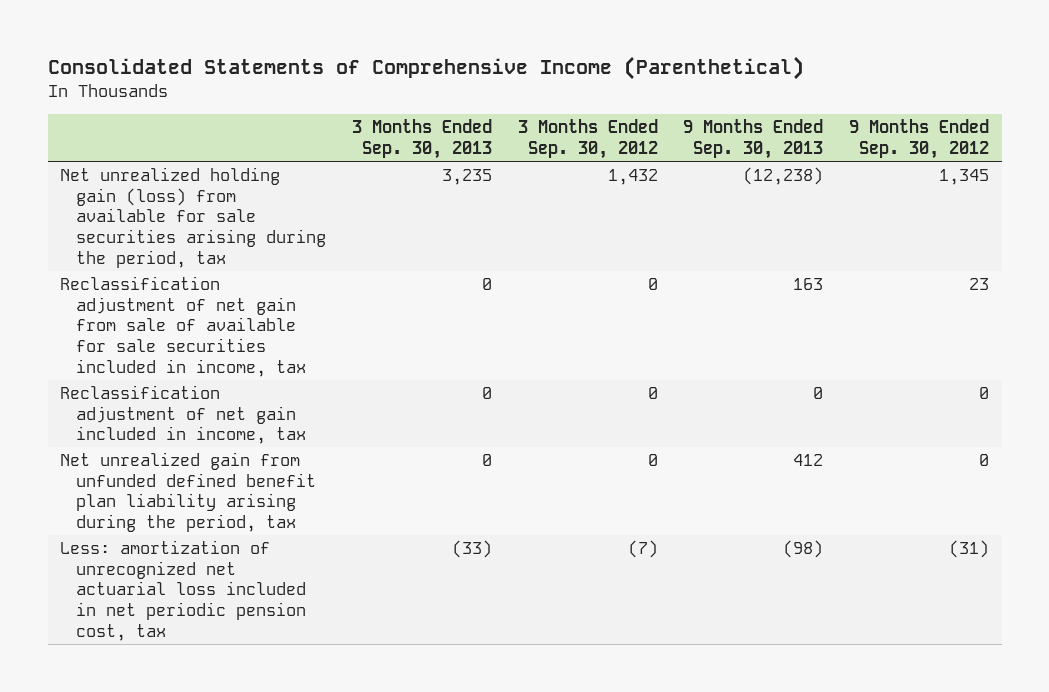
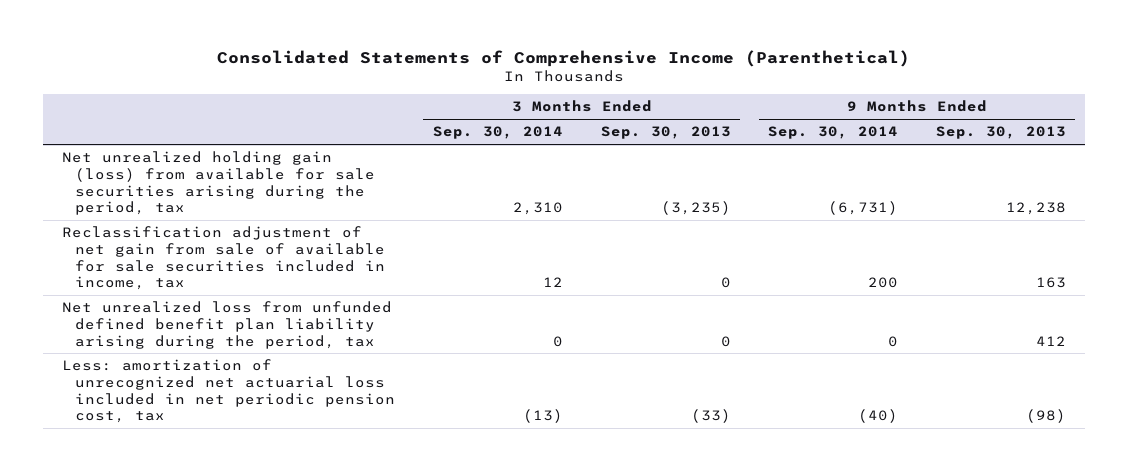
[517,119,658,160] 3 Months Ended Sep. 30, 2012 -> none
[848,119,989,160] 9 Months Ended Sep. 30, 2012 -> none
none -> [432,126,563,140] Sep. 30, 2014
none -> [768,126,899,140] Sep. 30, 2014
[441,169,492,186] 3,235 -> [660,201,731,216] (3,235)
[743,167,824,186] (12,238) -> [1006,202,1067,216] 12,238
[60,385,307,445] Reclassification adjustment of net gain included in income, tax -> none
[60,452,317,532] Net unrealized gain from unfunded defined benefit plan liability arising during the period, tax -> [61,301,392,349] Net unrealized loss from unfunded defined benefit plan liability arising during the period, tax

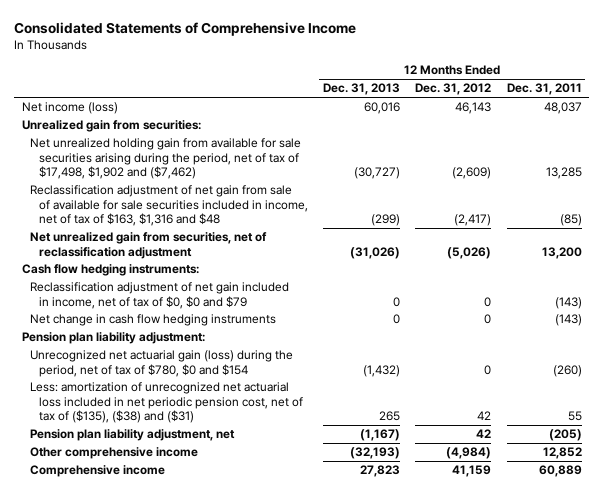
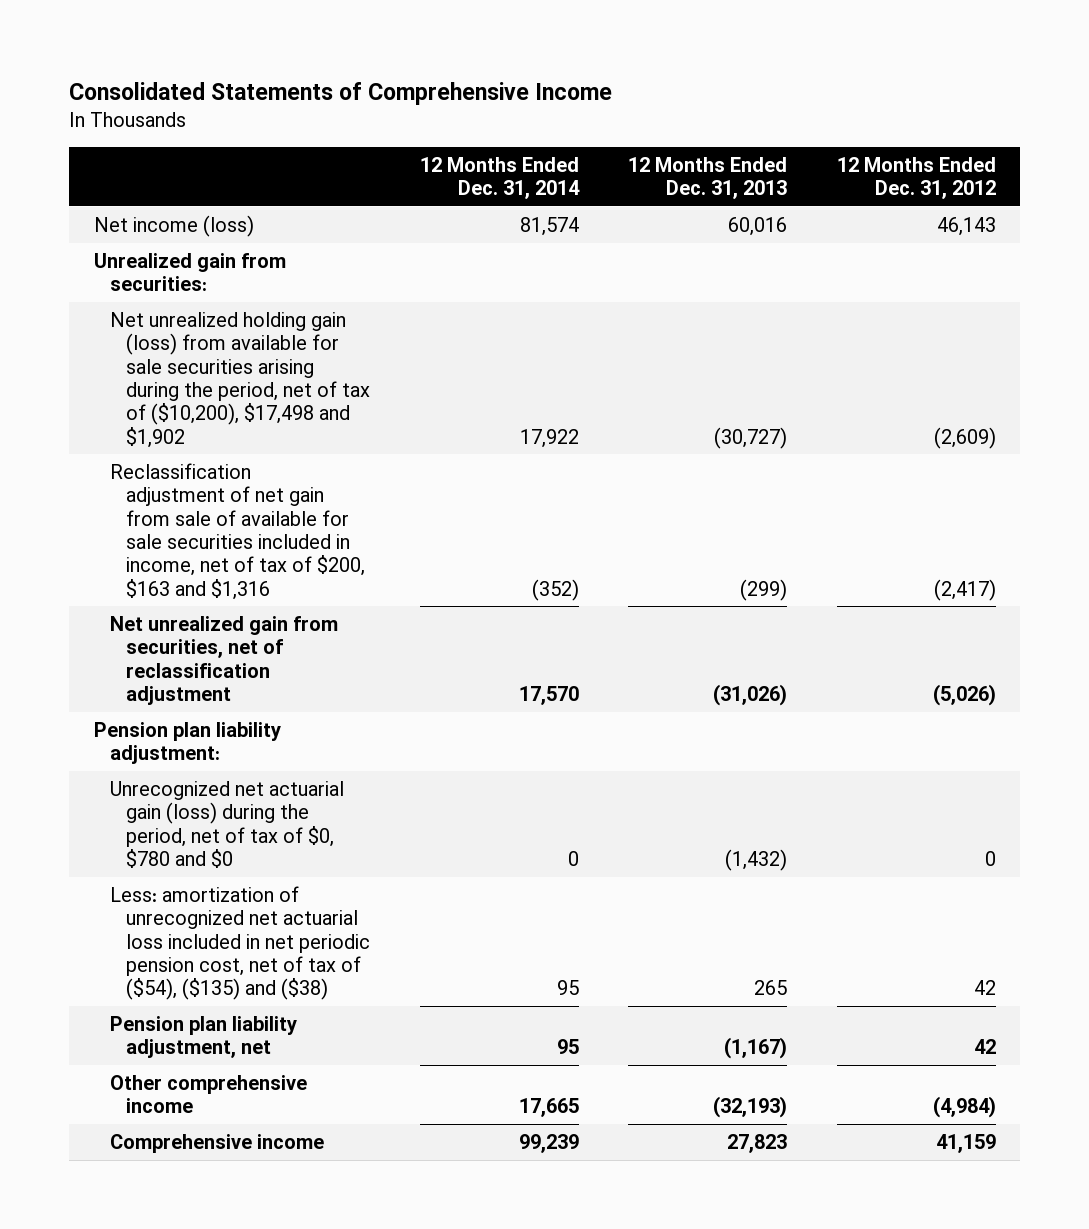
[506,83,582,96] Dec. 31, 2011 -> none
none -> [419,156,580,200] 12 Months Ended Dec. 31, 2014
[30,138,302,180] Net unrealized holding gain from available for sale securities arising during the period, net of tax of $17,498, $1,902 and ($7,462) -> [110,311,371,448] Net unrealized holding gain (loss) from available for sale securities arising during the period, net of tax of ($10,200), $17,498 and $1,902
[30,185,309,227] Reclassification adjustment of net gain from sale of available for sale securities included in income, net of tax of $163, $1,316 and $48 -> [110,462,366,600] Reclassification adjustment of net gain from sale of available for sale securities included in income, net of tax of $200, $163 and $1,316
[21,264,199,277] Cash flow hedging instruments: -> none
[30,282,290,309] Reclassification adjustment of net gain included in income, net of tax of $0, $0 and $79 -> none
[30,314,277,327] Net change in cash flow hedging instruments -> none
[30,350,294,377] Unrecognized net actuarial gain (loss) during the period, net of tax of $780, $0 and $154 -> [110,780,345,868] Unrecognized net actuarial gain (loss) during the period, net of tax of $0, $780 and $0
[30,382,304,424] Less: amortization of unrecognized net actuarial loss included in net periodic pension cost, net of tax of ($135), ($38) and ($31) -> [110,885,371,1001] Less: amortization of unrecognized net actuarial loss included in net periodic pension cost, net of tax of ($54), ($135) and ($38)

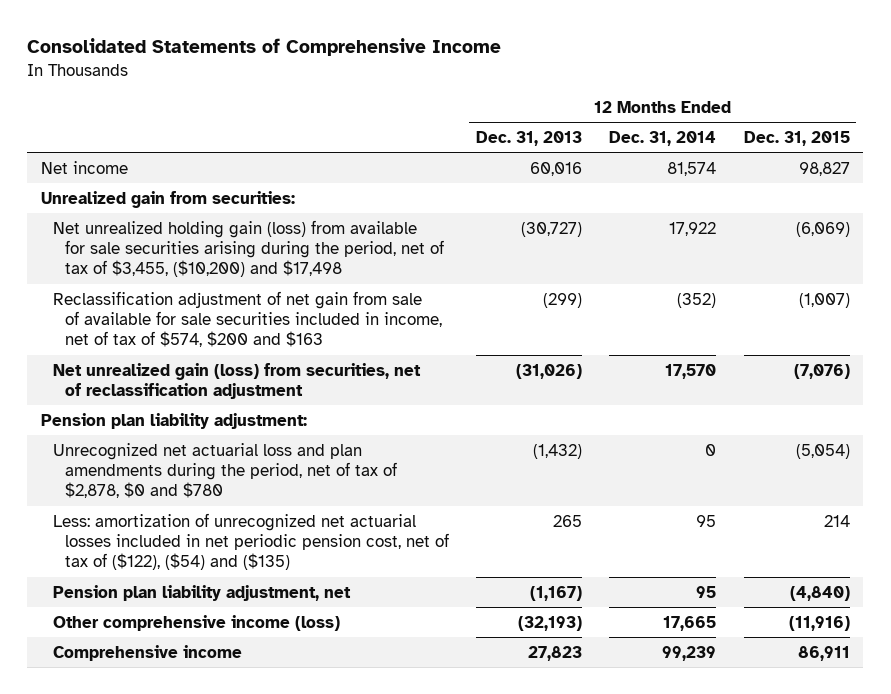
[836,156,996,200] 12 Months Ended Dec. 31, 2012 -> none
none -> [743,130,850,146] Dec. 31, 2015
[93,214,254,237] Net income (loss) -> [41,160,129,174] Net income
[110,311,371,448] Net unrealized holding gain (loss) from available for sale securities arising during the period, net of tax of ($10,200), $17,498 and $1,902 -> [52,219,444,278] Net unrealized holding gain (loss) from available for sale securities arising during the period, net of tax of $3,455, ($10,200) and $17,498
[110,462,366,600] Reclassification adjustment of net gain from sale of available for sale securities included in income, net of tax of $200, $163 and $1,316 -> [52,290,442,348] Reclassification adjustment of net gain from sale of available for sale securities included in income, net of tax of $574, $200 and $163
[110,615,339,705] Net unrealized gain from securities, net of reclassification adjustment -> [52,362,421,399] Net unrealized gain (loss) from securities, net of reclassification adjustment
[110,780,345,868] Unrecognized net actuarial gain (loss) during the period, net of tax of $0, $780 and $0 -> [52,442,397,499] Unrecognized net actuarial loss and plan amendments during the period, net of tax of $2,878, $0 and $780
[110,885,371,1001] Less: amortization of unrecognized net actuarial loss included in net periodic pension cost, net of tax of ($54), ($135) and ($38) -> [52,512,449,571] Less: amortization of unrecognized net actuarial losses included in net periodic pension cost, net of tax of ($122), ($54) and ($135)
[110,1074,308,1114] Other comprehensive income -> [52,614,340,631] Other comprehensive income (loss)

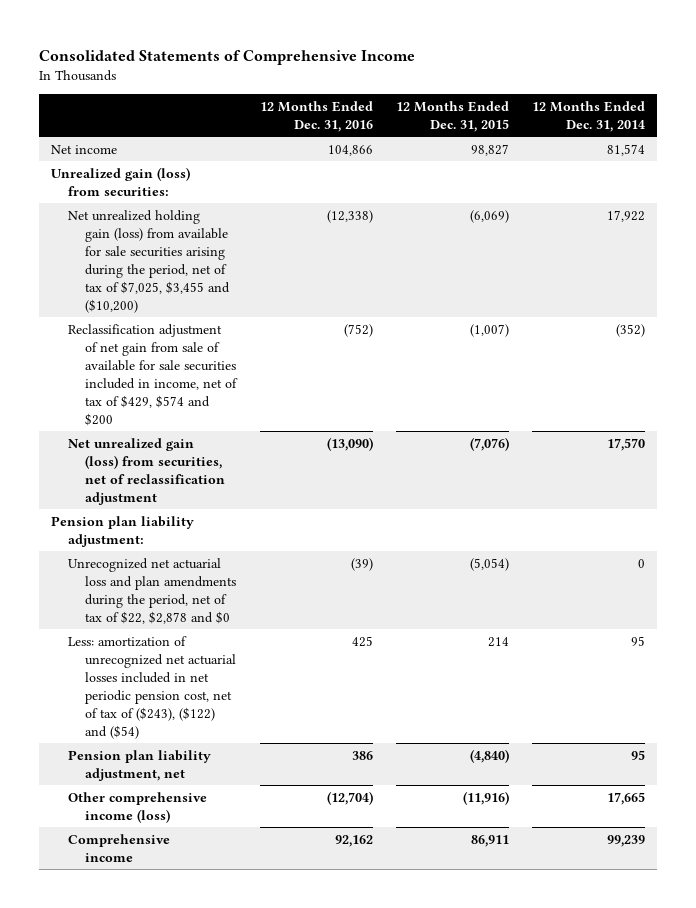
[476,130,583,146] Dec. 31, 2013 -> none
none -> [259,100,373,132] 12 Months Ended Dec. 31, 2016
[41,190,296,208] Unrealized gain from securities: -> [50,166,190,196] Unrealized gain (loss) from securities:
[52,219,444,278] Net unrealized holding gain (loss) from available for sale securities arising during the period, net of tax of $3,455, ($10,200) and $17,498 -> [67,209,231,313] Net unrealized holding gain (loss) from available for sale securities arising during the period, net of tax of $7,025, $3,455 and ($10,200)
[52,290,442,348] Reclassification adjustment of net gain from sale of available for sale securities included in income, net of tax of $574, $200 and $163 -> [67,323,239,426] Reclassification adjustment of net gain from sale of available for sale securities included in income, net of tax of $429, $574 and $200
[52,442,397,499] Unrecognized net actuarial loss and plan amendments during the period, net of tax of $2,878, $0 and $780 -> [67,557,237,624] Unrecognized net actuarial loss and plan amendments during the period, net of tax of $22, $2,878 and $0
[52,512,449,571] Less: amortization of unrecognized net actuarial losses included in net periodic pension cost, net of tax of ($122), ($54) and ($135) -> [67,635,237,739] Less: amortization of unrecognized net actuarial losses included in net periodic pension cost, net of tax of ($243), ($122) and ($54)

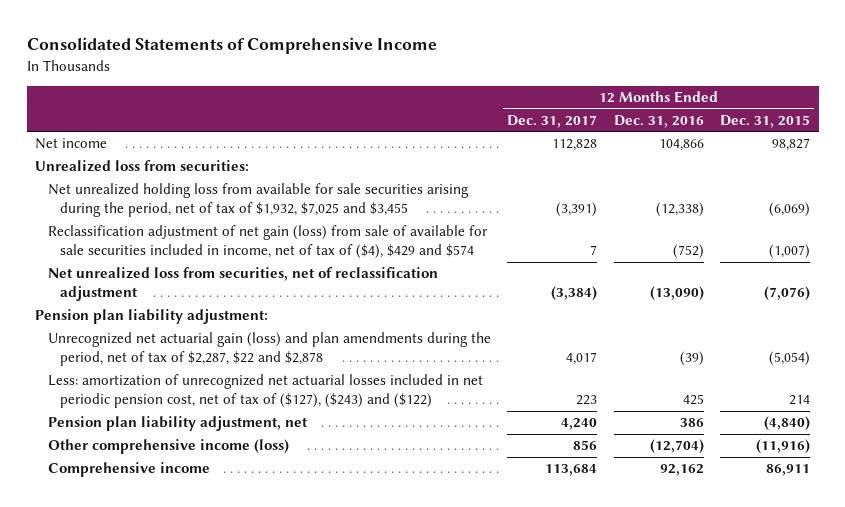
[532,100,646,132] 12 Months Ended Dec. 31, 2014 -> none
none -> [507,115,598,129] Dec. 31, 2017
[50,166,190,196] Unrealized gain (loss) from securities: -> [35,160,250,173] Unrealized loss from securities:
[67,209,231,313] Net unrealized holding gain (loss) from available for sale securities arising during the period, net of tax of $7,025, $3,455 and ($10,200) -> [47,183,469,218] Net unrealized holding loss from available for sale securities arising during the period, net of tax of $1,932, $7,025 and $3,455
[67,323,239,426] Reclassification adjustment of net gain from sale of available for sale securities included in income, net of tax of $429, $574 and $200 -> [47,225,488,260] Reclassification adjustment of net gain (loss) from sale of available for sale securities included in income, net of tax of ($4), $429 and $574
[67,437,226,505] Net unrealized gain (loss) from securities, net of reclassification adjustment -> [47,267,438,302] Net unrealized loss from securities, net of reclassification adjustment
[67,557,237,624] Unrecognized net actuarial loss and plan amendments during the period, net of tax of $22, $2,878 and $0 -> [47,332,491,367] Unrecognized net actuarial gain (loss) and plan amendments during the period, net of tax of $2,287, $22 and $2,878
[67,635,237,739] Less: amortization of unrecognized net actuarial losses included in net periodic pension cost, net of tax of ($243), ($122) and ($54) -> [47,374,483,409] Less: amortization of unrecognized net actuarial losses included in net periodic pension cost, net of tax of ($127), ($243) and ($122)

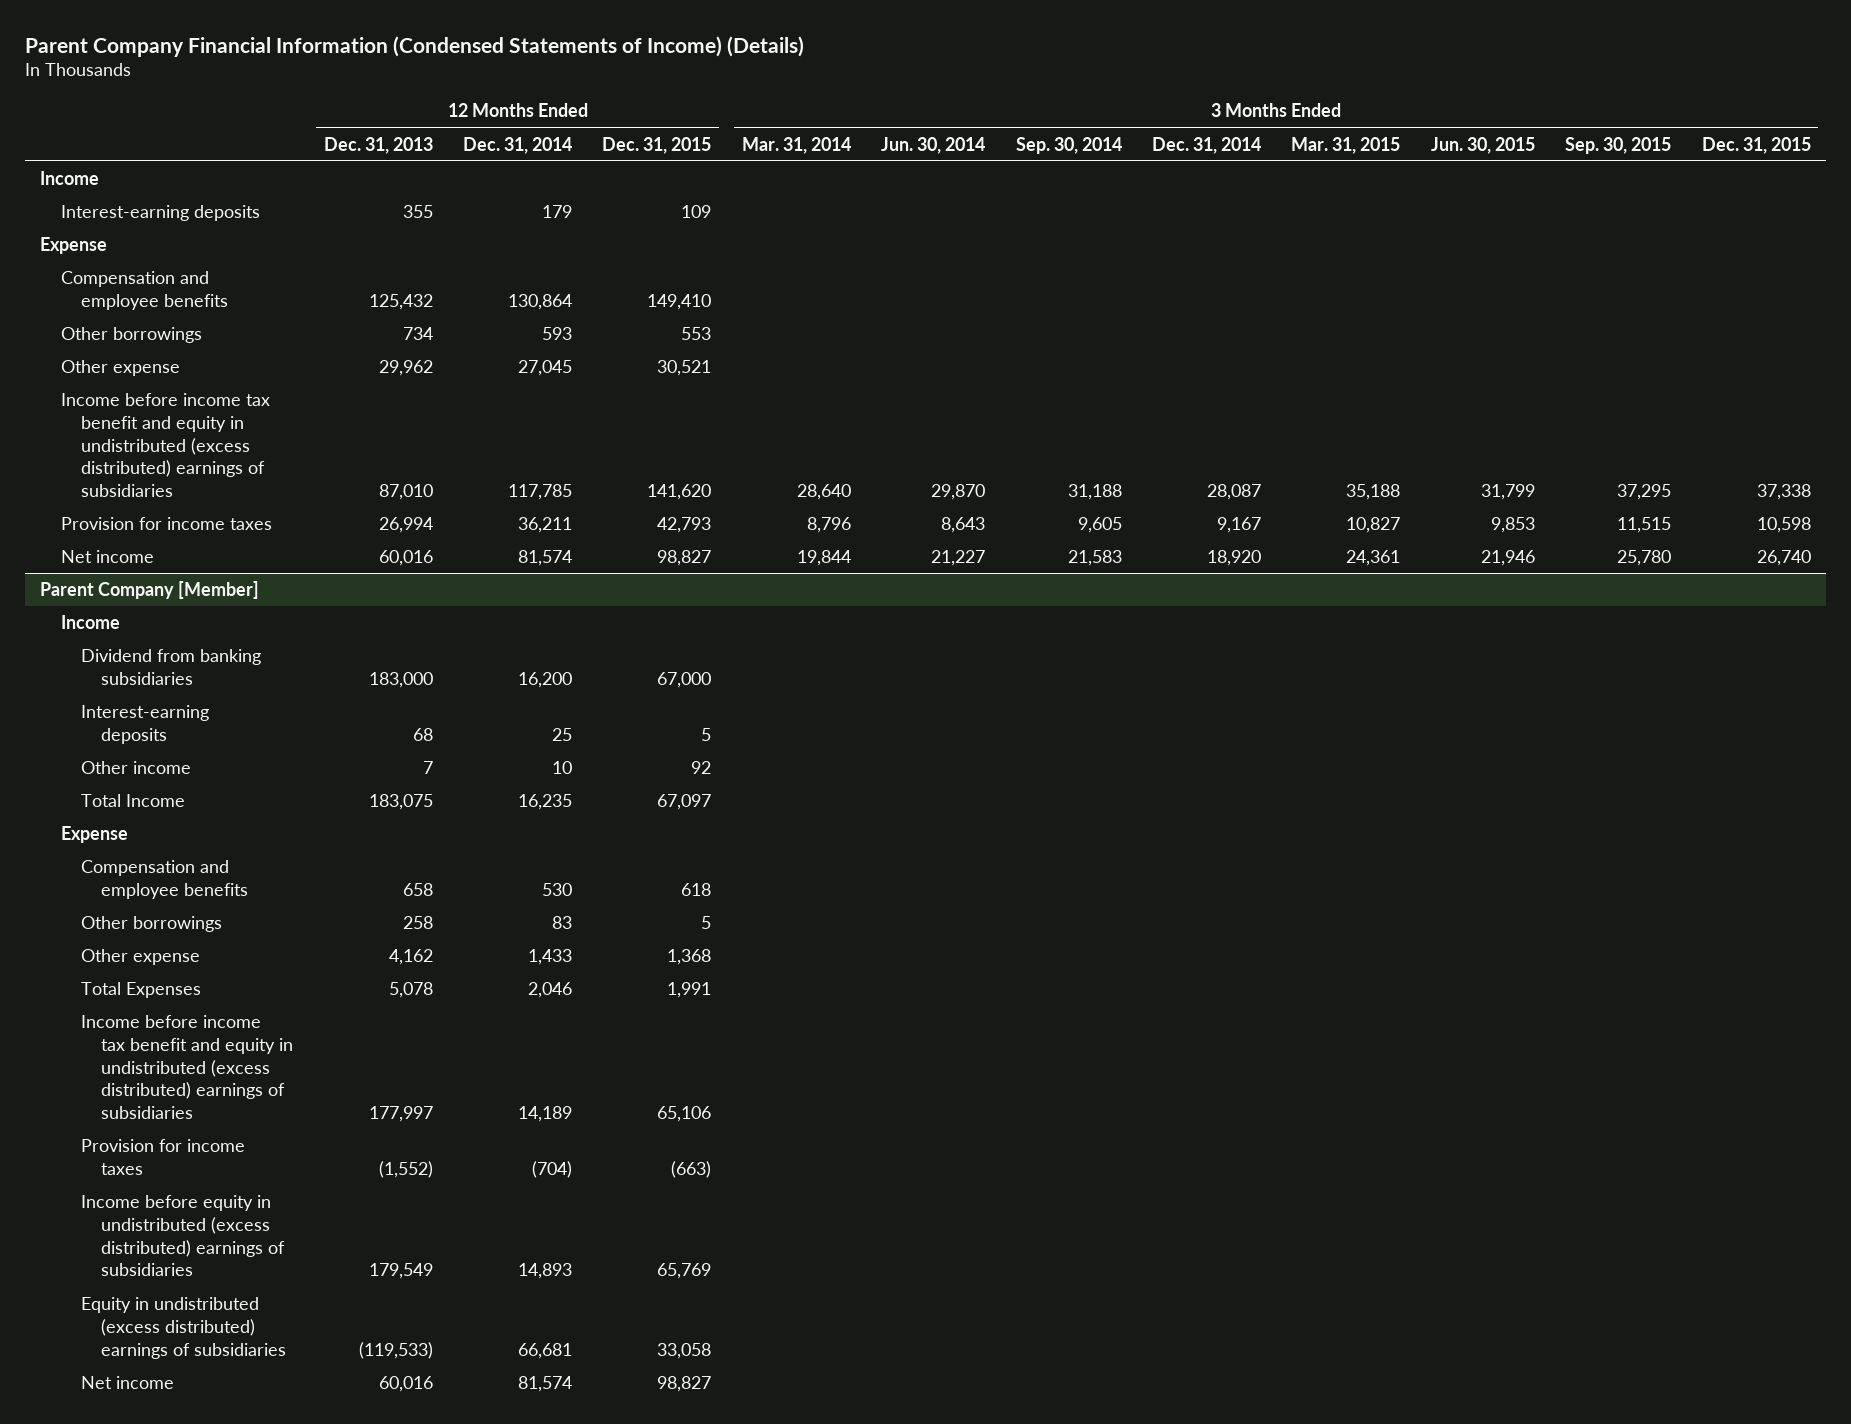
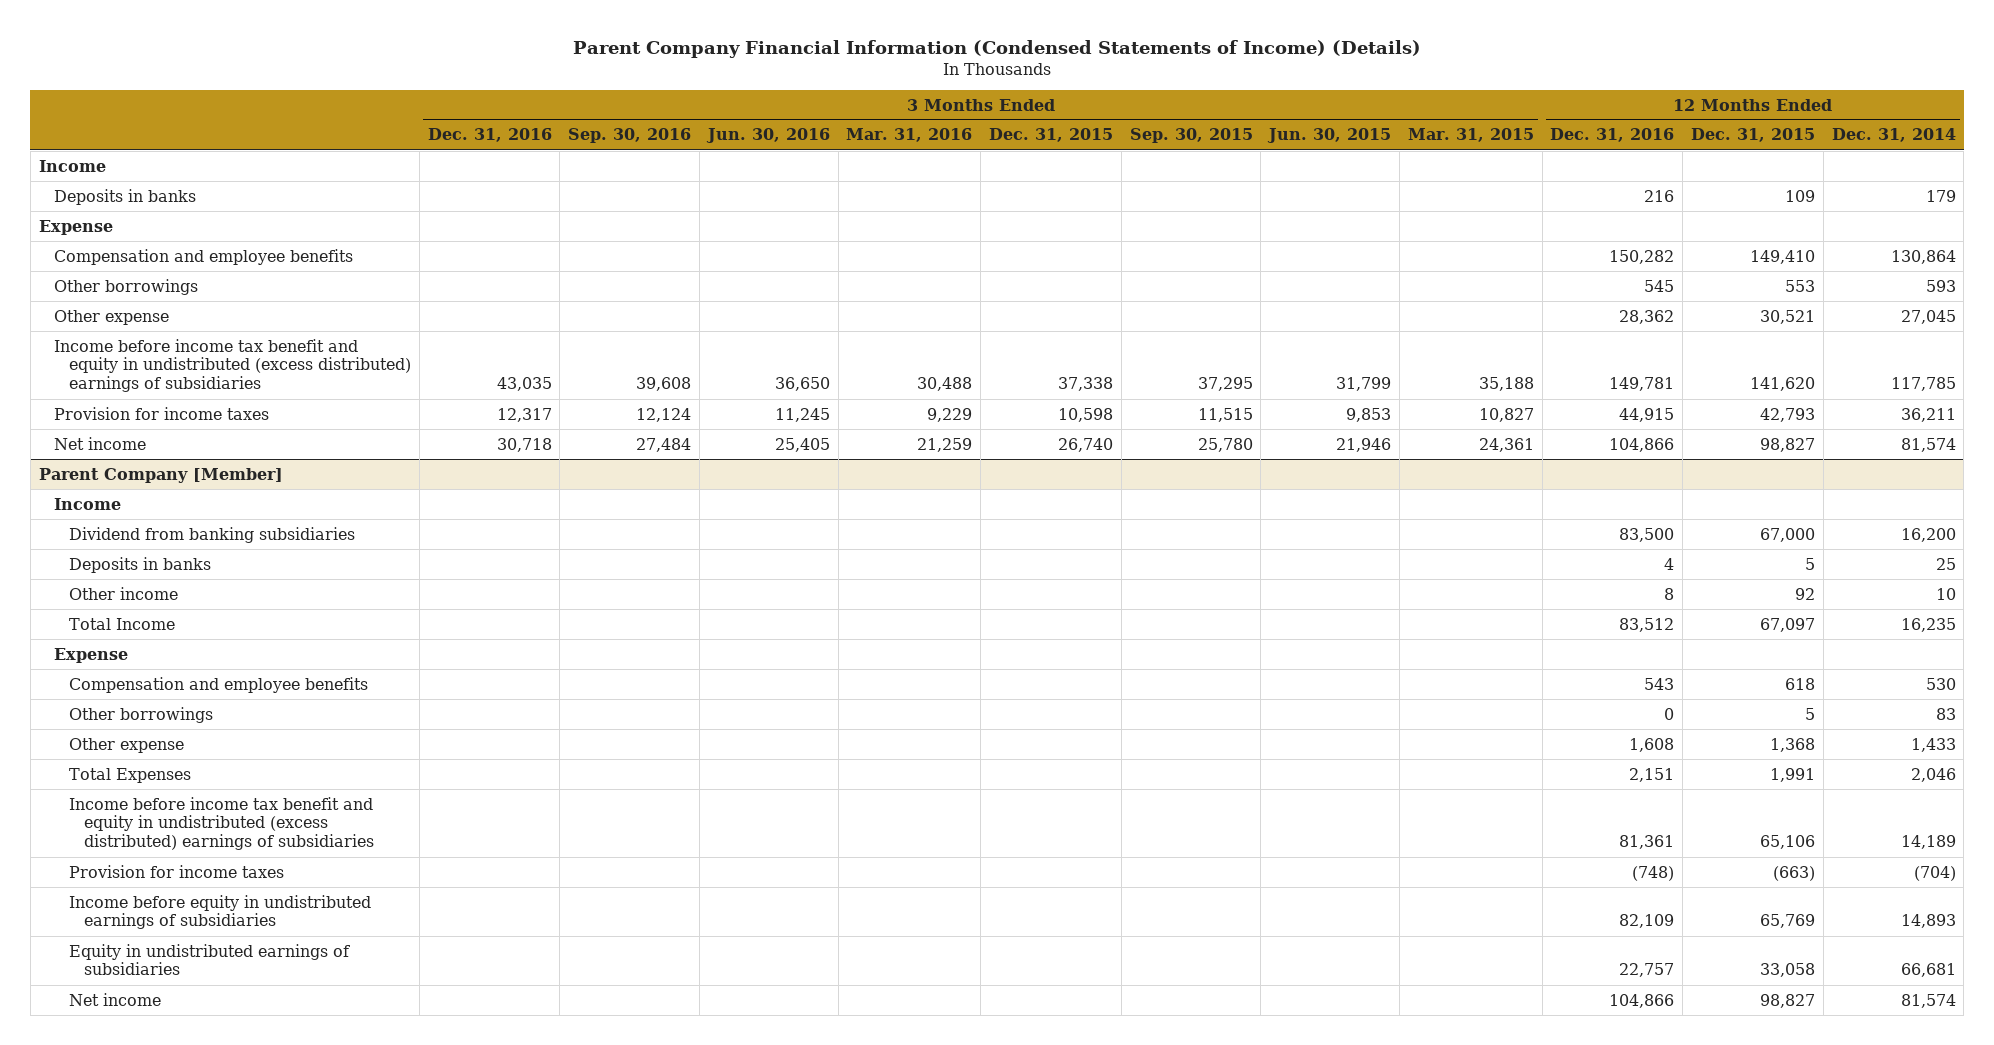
[323,136,433,154] Dec. 31, 2013 -> none
[741,136,851,154] Mar. 31, 2014 -> none
[881,136,986,154] Jun. 30, 2014 -> none
[1015,136,1122,154] Sep. 30, 2014 -> none
[1152,136,1262,154] Dec. 31, 2014 -> none
none -> [427,128,552,143] Dec. 31, 2016
none -> [568,128,692,144] Sep. 30, 2016
none -> [705,128,830,144] Jun. 30, 2016
none -> [846,128,973,143] Mar. 31, 2016
none -> [1550,128,1675,143] Dec. 31, 2016
[60,205,260,222] Interest-earning deposits -> [53,188,196,205] Deposits in banks
[80,705,209,744] Interest-earning deposits -> [69,556,212,573] Deposits in banks
[80,1195,286,1277] Income before equity in undistributed (excess distributed) earnings of subsidiaries -> [69,894,372,930] Income before equity in undistributed earnings of subsidiaries
[80,1297,287,1359] Equity in undistributed (excess distributed) earnings of subsidiaries -> [69,943,351,976] Equity in undistributed earnings of subsidiaries

